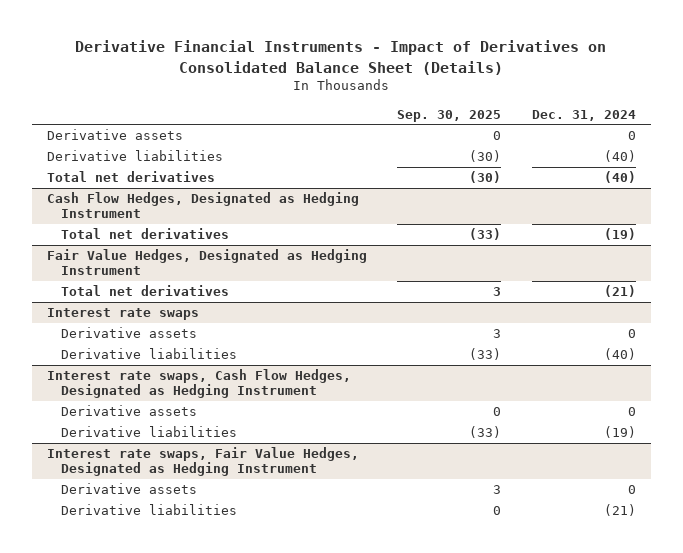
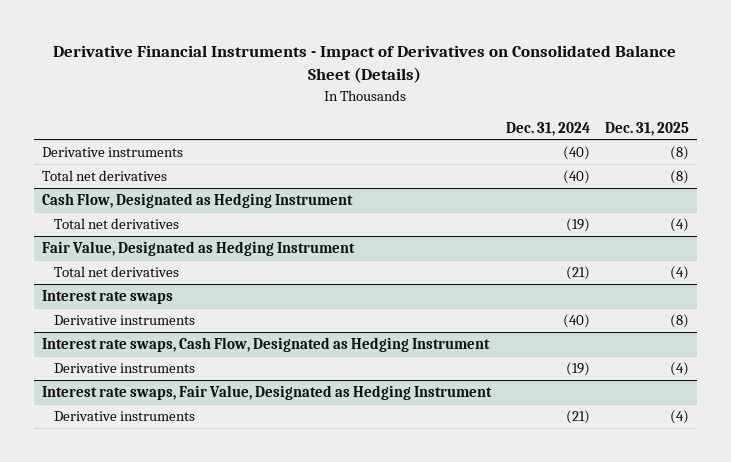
[397,109,502,122] Sep. 30, 2025 -> none
none -> [605,121,690,136] Dec. 31, 2025
[47,129,184,141] Derivative assets -> none
[47,150,224,162] Derivative liabilities -> [41,146,183,157] Derivative instruments
[47,192,360,219] Cash Flow Hedges, Designated as Hedging Instrument -> [41,192,353,208] Cash Flow, Designated as Hedging Instrument
[47,249,368,276] Fair Value Hedges, Designated as Hedging Instrument -> [41,240,355,256] Fair Value, Designated as Hedging Instrument
[61,327,198,339] Derivative assets -> none
[61,405,198,417] Derivative assets -> none
[61,483,198,495] Derivative assets -> none
[61,348,238,360] Derivative liabilities -> [53,314,195,325] Derivative instruments
[47,369,352,399] Interest rate swaps, Cash Flow Hedges, Designated as Hedging Instrument -> [41,336,490,352] Interest rate swaps, Cash Flow, Designated as Hedging Instrument
[61,426,238,438] Derivative liabilities -> [53,362,195,373] Derivative instruments
[47,447,360,477] Interest rate swaps, Fair Value Hedges, Designated as Hedging Instrument -> [41,384,492,400] Interest rate swaps, Fair Value, Designated as Hedging Instrument
[61,504,238,516] Derivative liabilities -> [53,410,195,421] Derivative instruments

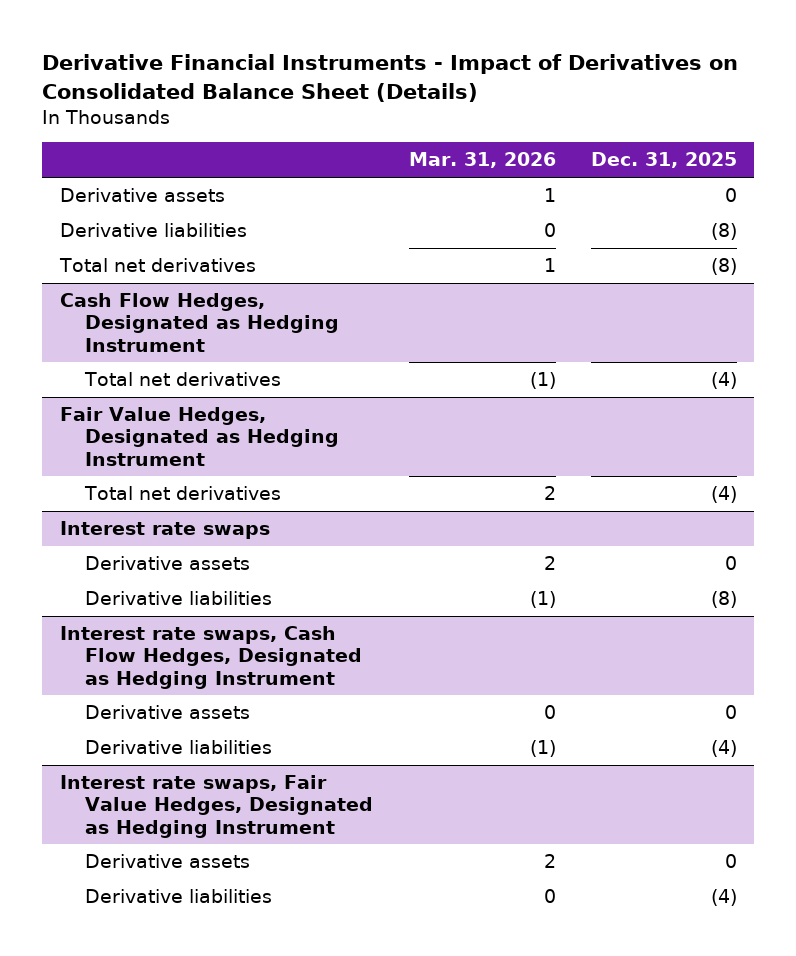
[505,121,590,136] Dec. 31, 2024 -> none
none -> [408,152,556,169] Mar. 31, 2026
none -> [59,188,225,203] Derivative assets
[41,146,183,157] Derivative instruments -> [59,223,247,238] Derivative liabilities
[41,192,353,208] Cash Flow, Designated as Hedging Instrument -> [59,293,340,352] Cash Flow Hedges, Designated as Hedging Instrument
[41,240,355,256] Fair Value, Designated as Hedging Instrument -> [59,407,340,466] Fair Value Hedges, Designated as Hedging Instrument
none -> [85,556,251,571] Derivative assets
[53,314,195,325] Derivative instruments -> [85,591,273,606] Derivative liabilities
[41,336,490,352] Interest rate swaps, Cash Flow, Designated as Hedging Instrument -> [59,626,363,689] Interest rate swaps, Cash Flow Hedges, Designated as Hedging Instrument
none -> [85,705,251,720] Derivative assets
[53,362,195,373] Derivative instruments -> [85,740,273,755] Derivative liabilities
[41,384,492,400] Interest rate swaps, Fair Value, Designated as Hedging Instrument -> [59,775,374,838] Interest rate swaps, Fair Value Hedges, Designated as Hedging Instrument
none -> [85,854,251,869] Derivative assets
[53,410,195,421] Derivative instruments -> [85,889,273,904] Derivative liabilities

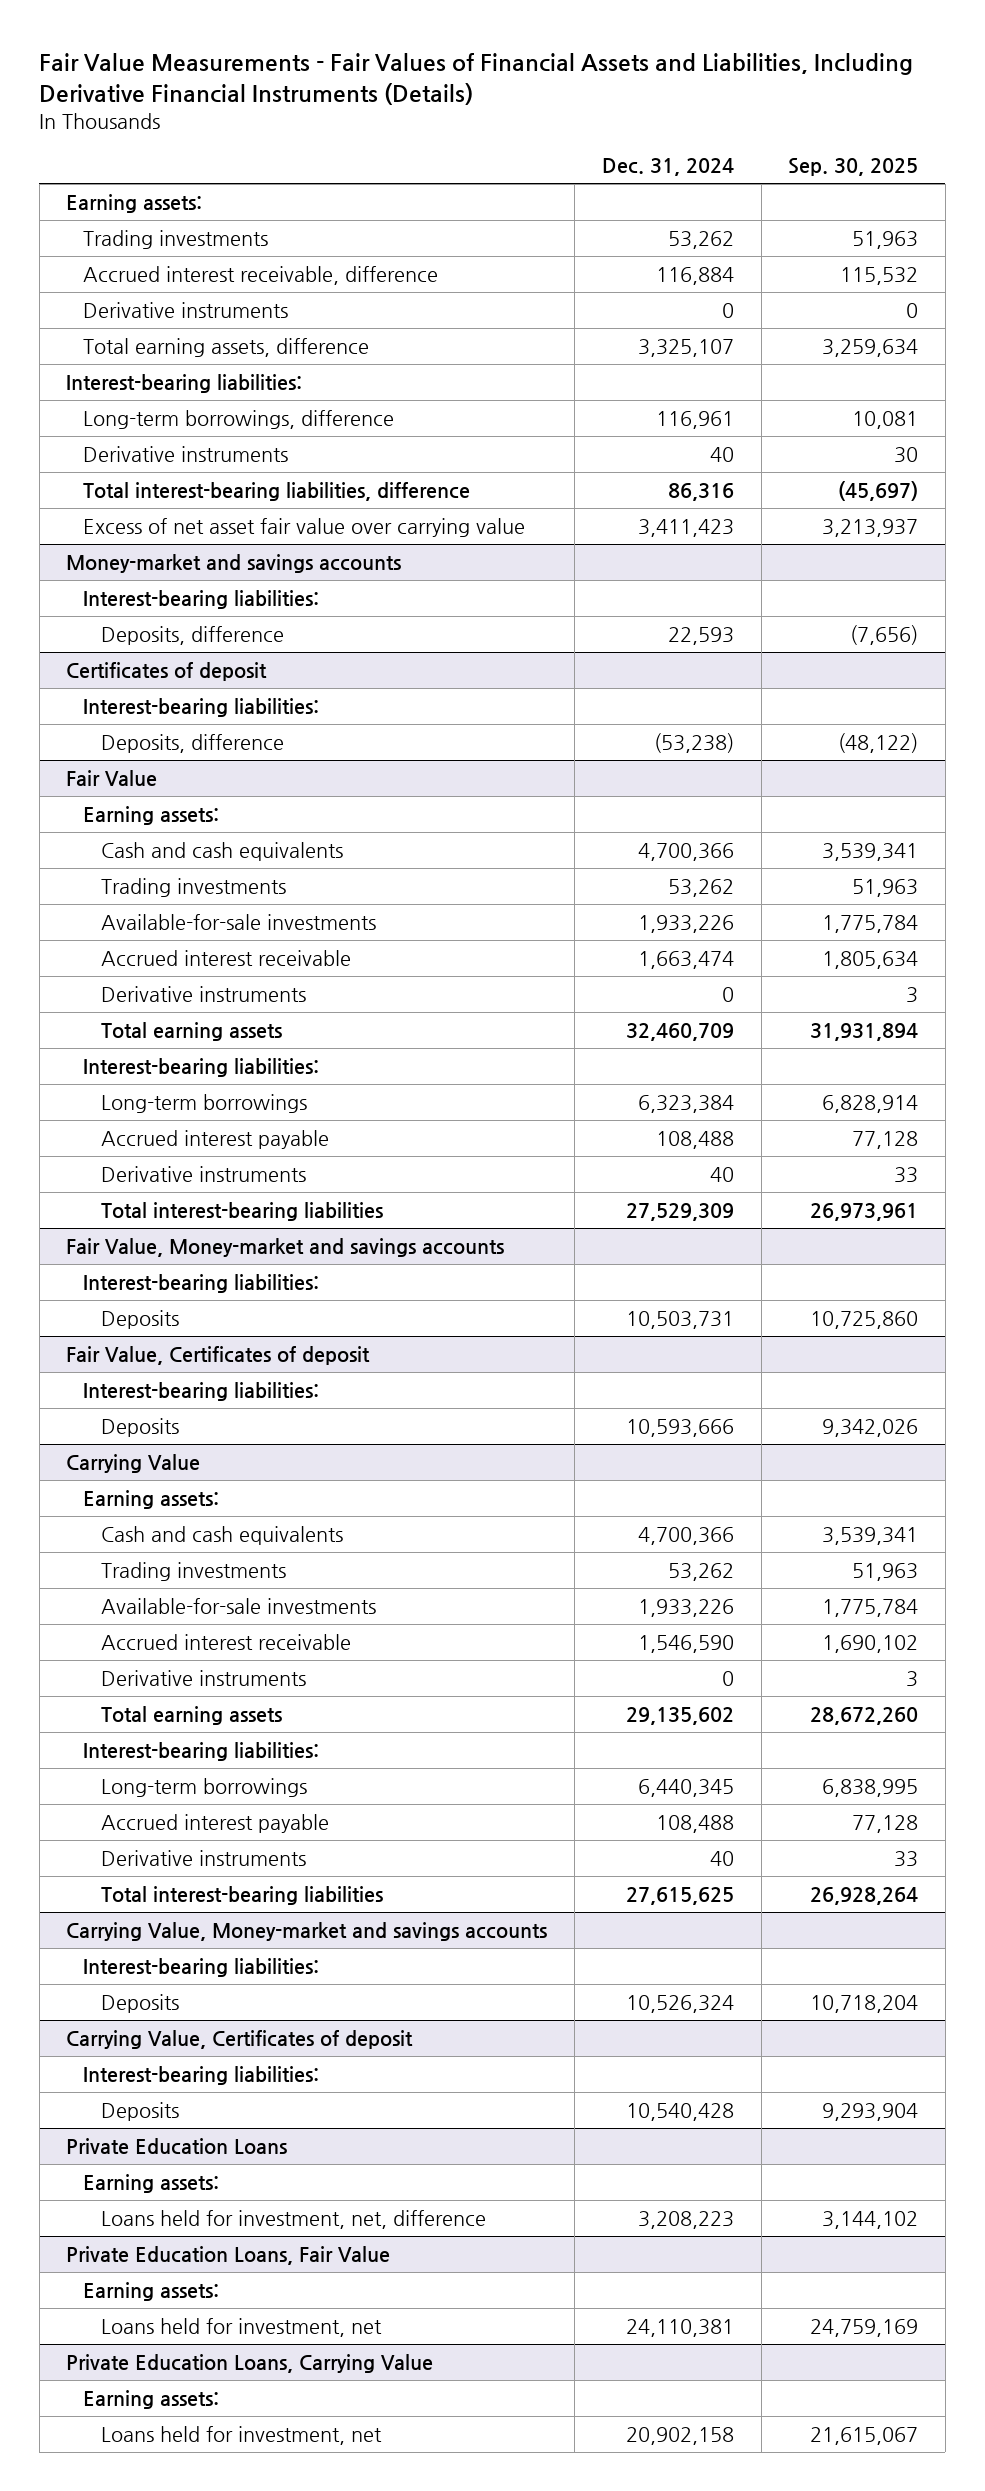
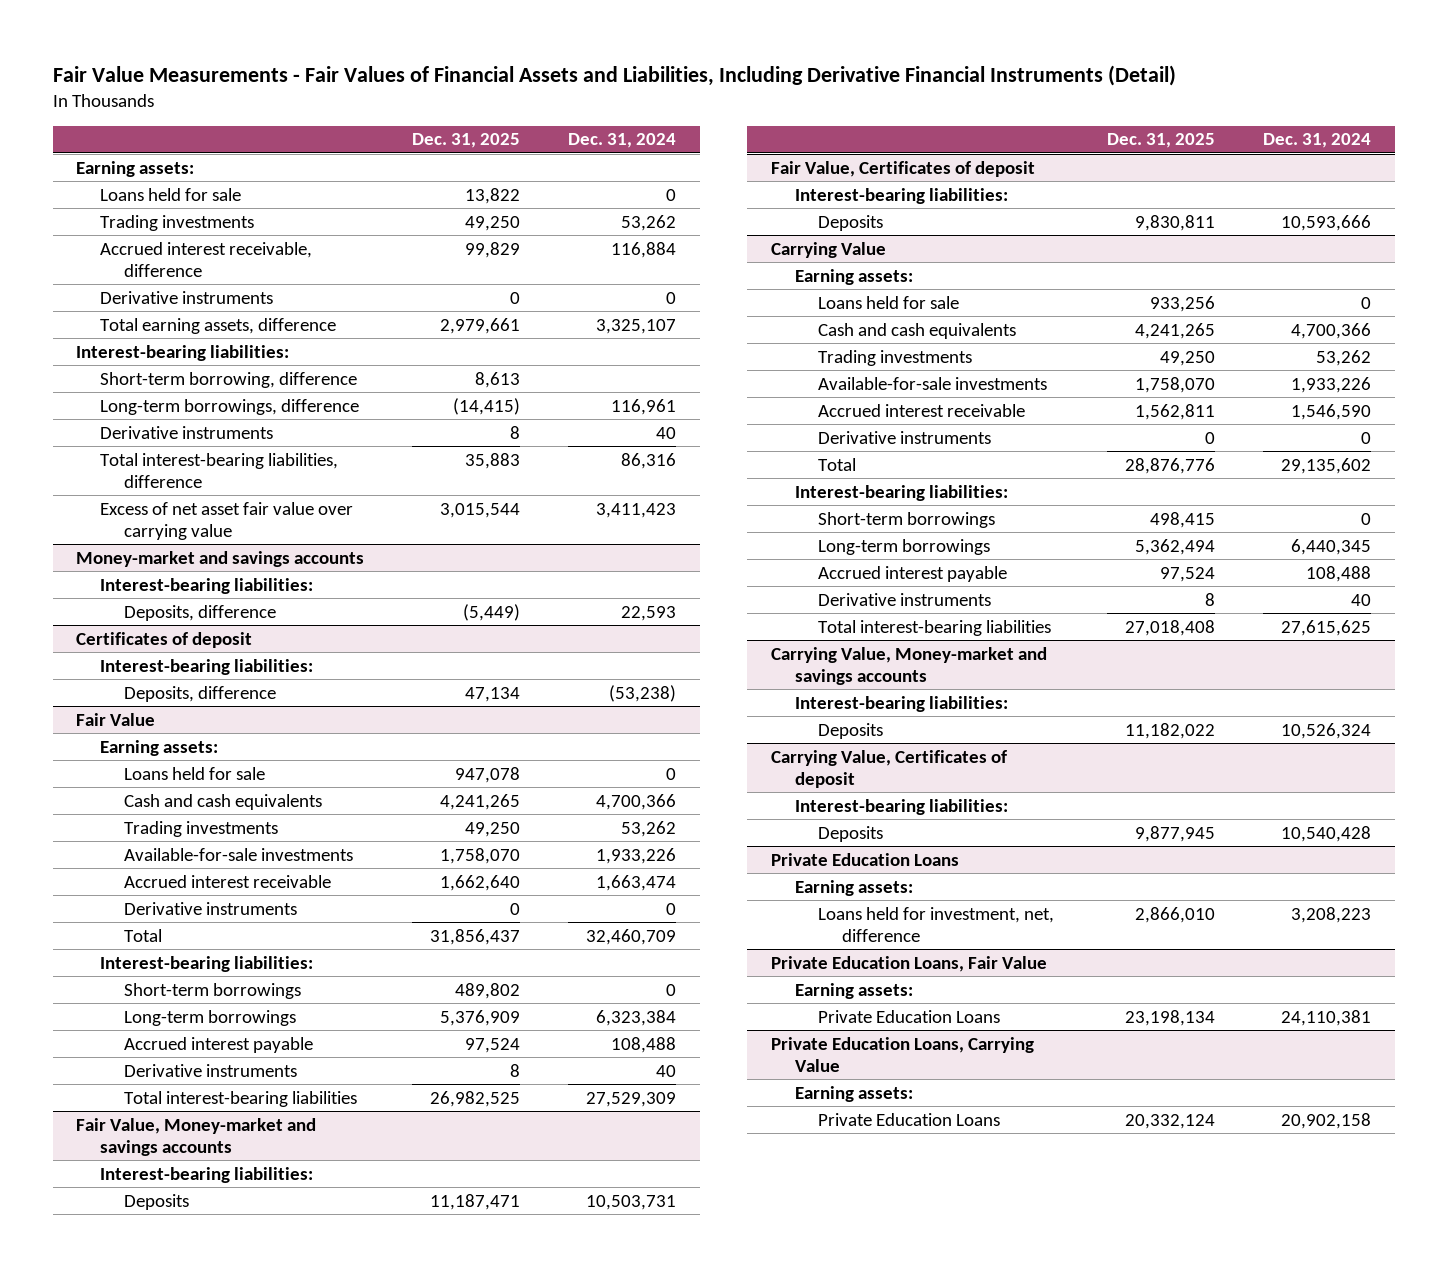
[39,52,914,105] Fair Value Measurements - Fair Values of Financial Assets and Liabilities, Including Derivative Financial Instruments (Details) -> [52,64,1176,86] Fair Value Measurements - Fair Values of Financial Assets and Liabilities, Including Derivative Financial Instruments (Detail)
[788,158,919,177] Sep. 30, 2025 -> none
none -> [412,133,521,149] Dec. 31, 2025
none -> [100,187,242,201] Loans held for sale
none -> [100,371,358,388] Short-term borrowing, difference
none -> [123,766,265,780] Loans held for sale
[100,1021,282,1041] Total earning assets -> [123,928,162,942] Total
none -> [123,982,301,999] Short-term borrowings
none -> [818,295,960,309] Loans held for sale
[100,1705,282,1725] Total earning assets -> [818,457,857,471] Total
none -> [818,511,996,528] Short-term borrowings
[100,2317,382,2337] Loans held for investment, net -> [818,1009,1001,1023] Private Education Loans
[100,2425,382,2445] Loans held for investment, net -> [818,1112,1001,1126] Private Education Loans

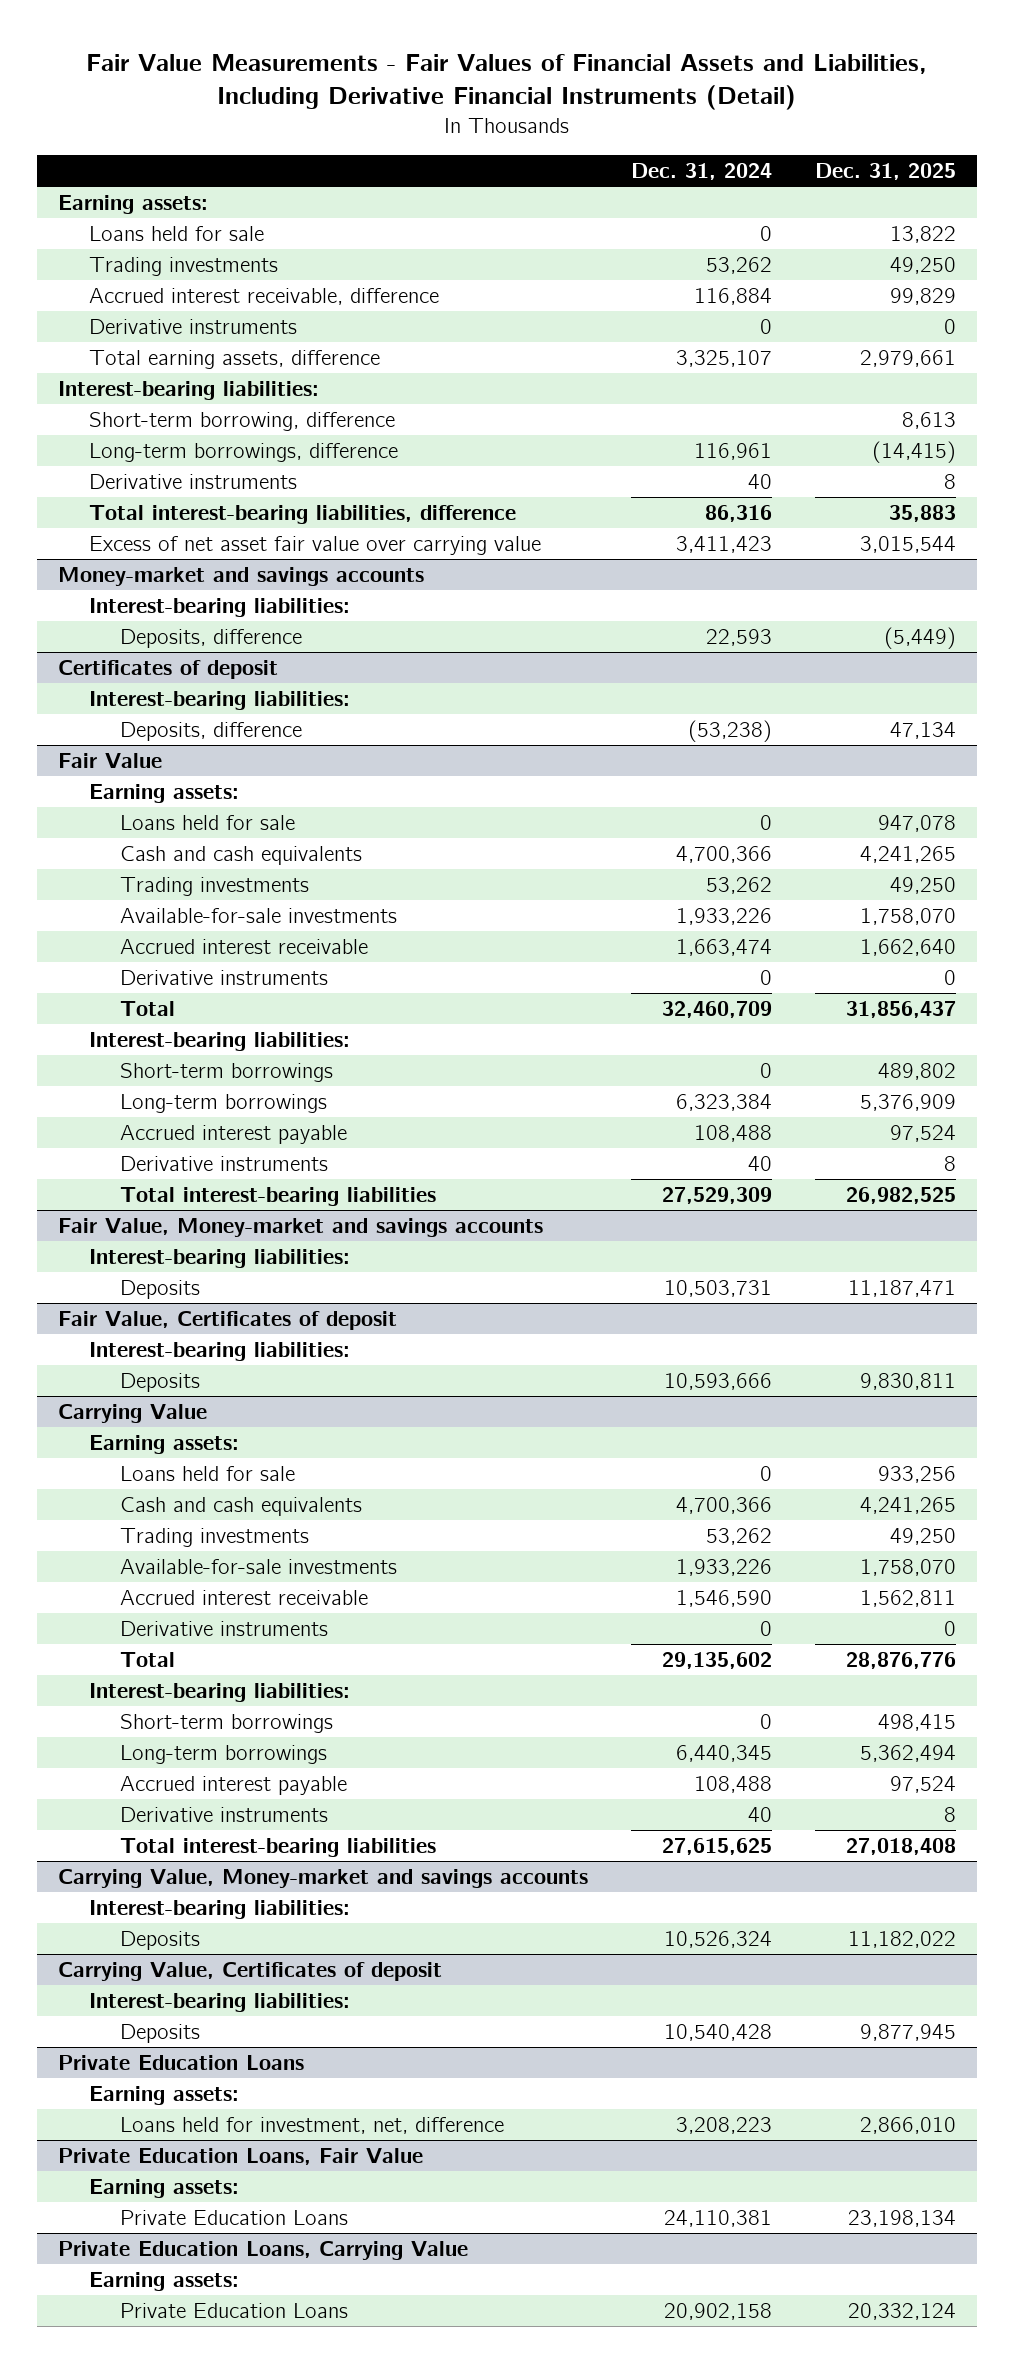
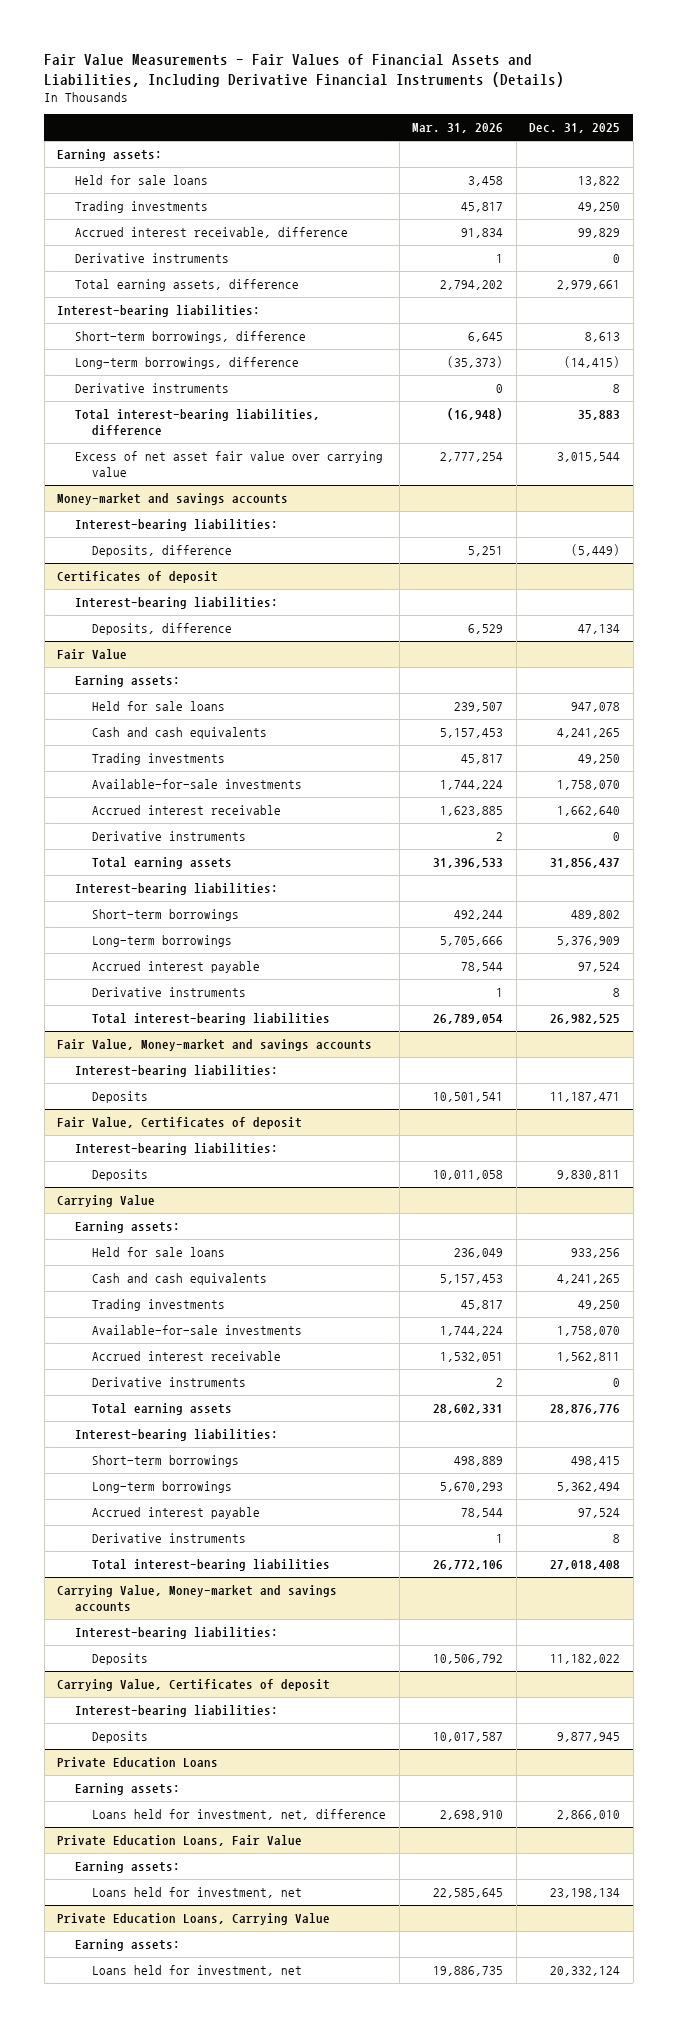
[85,53,927,111] Fair Value Measurements - Fair Values of Financial Assets and Liabilities, Including Derivative Financial Instruments (Detail) -> [44,54,565,88] Fair Value Measurements - Fair Values of Financial Assets and Liabilities, Including Derivative Financial Instruments (Details)
[630,162,772,180] Dec. 31, 2024 -> none
none -> [412,123,504,134] Mar. 31, 2026
[88,225,264,241] Loans held for sale -> [74,175,208,186] Held for sale loans
[88,411,395,431] Short-term borrowing, difference -> [74,331,306,344] Short-term borrowings, difference
[119,814,295,830] Loans held for sale -> [92,701,226,712] Held for sale loans
[119,1000,175,1016] Total -> [92,857,233,870] Total earning assets
[119,1465,295,1481] Loans held for sale -> [92,1247,226,1258] Held for sale loans
[119,1651,175,1667] Total -> [92,1403,233,1416] Total earning assets
[119,2209,348,2225] Private Education Loans -> [92,1887,303,1899] Loans held for investment, net
[119,2302,348,2318] Private Education Loans -> [92,1965,303,1977] Loans held for investment, net

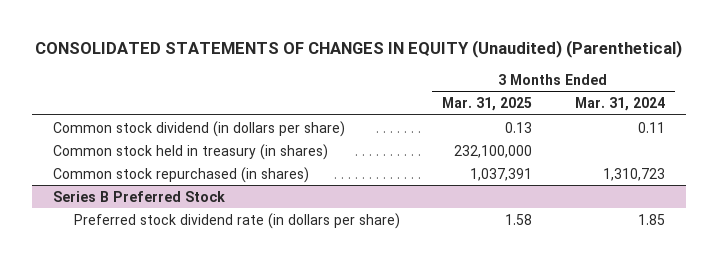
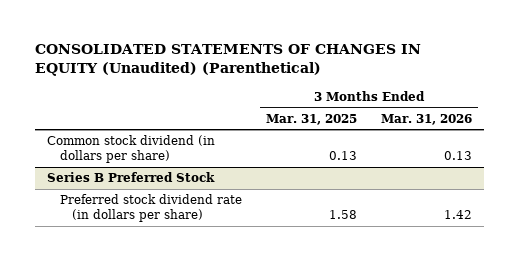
[574,96,665,111] Mar. 31, 2024 -> none
none -> [380,113,472,125] Mar. 31, 2026
[52,143,328,160] Common stock held in treasury (in shares) -> none
[52,166,309,183] Common stock repurchased (in shares) -> none

